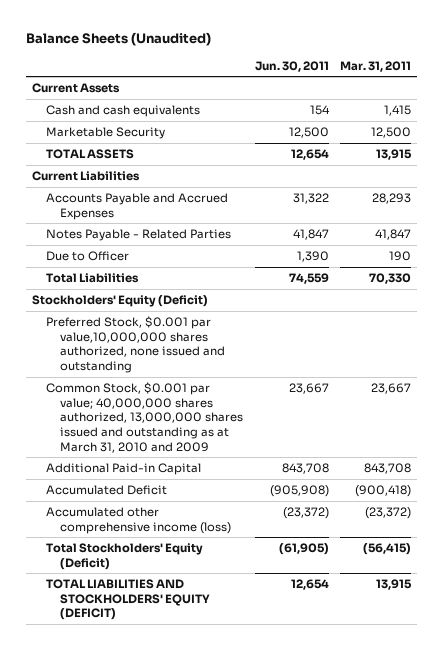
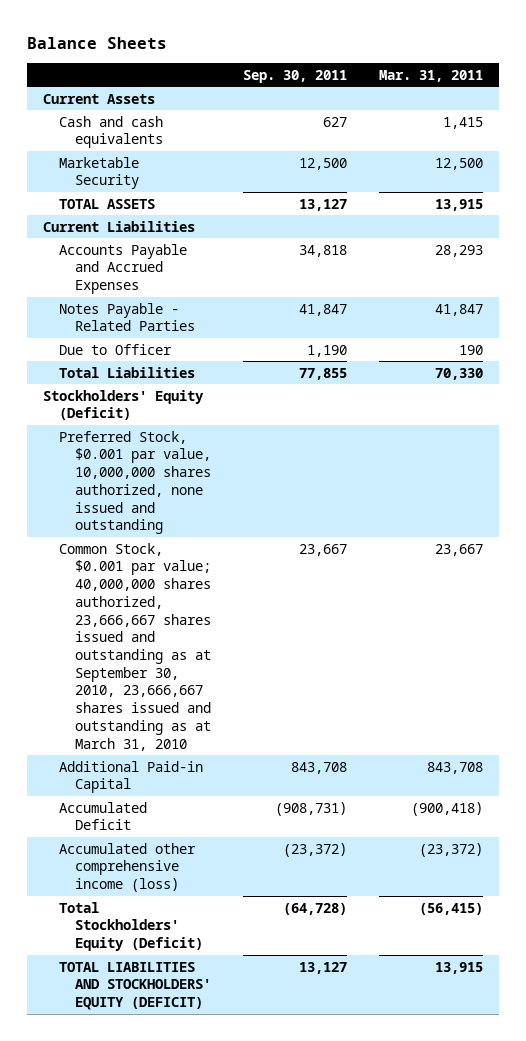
[25,32,211,47] Balance Sheets (Unaudited) -> [27,36,168,49] Balance Sheets
[254,60,329,72] Jun. 30, 2011 -> none
none -> [243,69,348,83] Sep. 30, 2011
[45,316,225,373] Preferred Stock, $0.001 par value,10,000,000 shares authorized, none issued and outstanding -> [59,430,212,535] Preferred Stock, $0.001 par value, 10,000,000 shares authorized, none issued and outstanding
[45,382,243,453] Common Stock, $0.001 par value; 40,000,000 shares authorized, 13,000,000 shares issued and outstanding as at March 31, 2010 and 2009 -> [59,542,212,751] Common Stock, $0.001 par value; 40,000,000 shares authorized, 23,666,667 shares issued and outstanding as at September 30, 2010, 23,666,667 shares issued and outstanding as at March 31, 2010

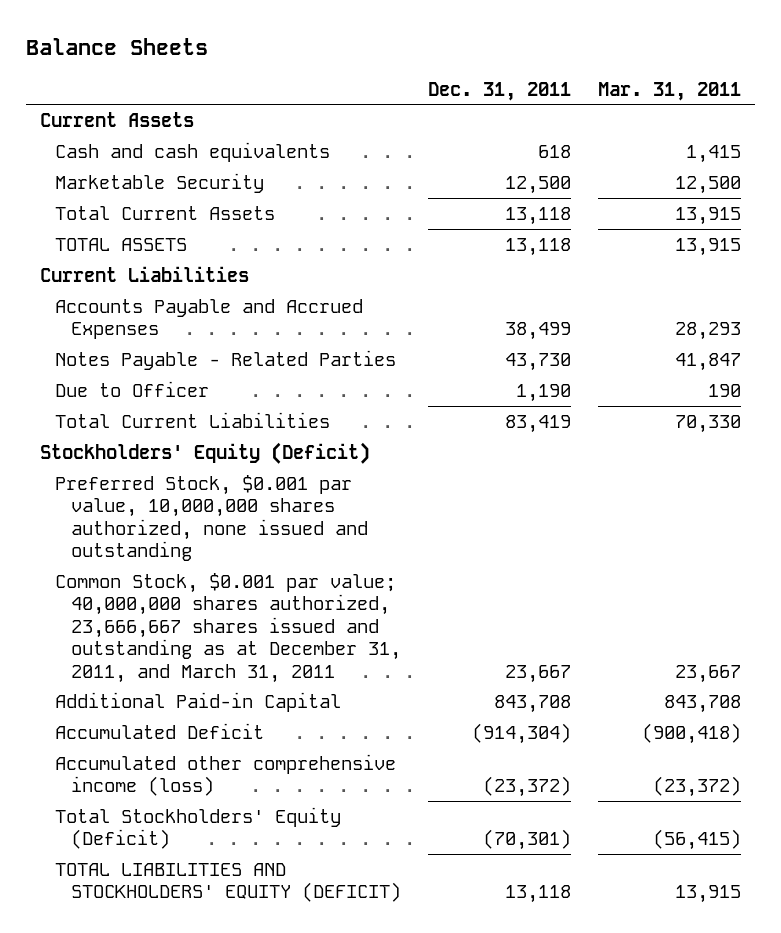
[243,69,348,83] Sep. 30, 2011 -> none
none -> [428,81,572,101] Dec. 31, 2011
none -> [55,205,276,220] Total Current Assets
[59,366,196,378] Total Liabilities -> [55,411,331,428] Total Current Liabilities
[59,542,212,751] Common Stock, $0.001 par value; 40,000,000 shares authorized, 23,666,667 shares issued and outstanding as at September 30, 2010, 23,666,667 shares issued and outstanding as at March 31, 2010 -> [55,572,402,683] Common Stock, $0.001 par value; 40,000,000 shares authorized, 23,666,667 shares issued and outstanding as at December 31, 2011, and March 31, 2011

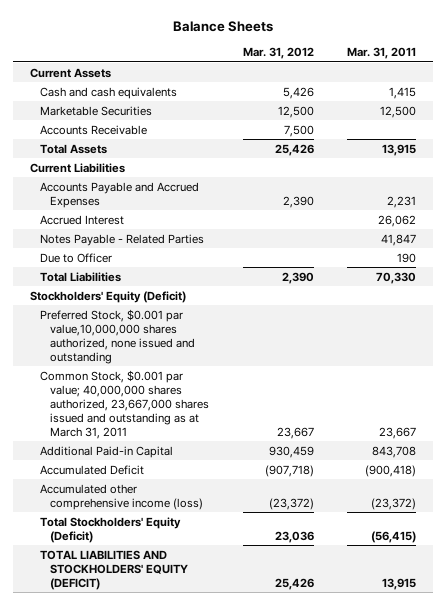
[428,81,572,101] Dec. 31, 2011 -> none
none -> [242,47,314,60] Mar. 31, 2012
[55,237,188,251] TOTAL ASSETS -> none
[55,172,265,193] Marketable Security -> [40,105,153,116] Marketable Securities
none -> [40,124,148,135] Accounts Receivable
[55,205,276,220] Total Current Assets -> [40,143,108,154] Total Assets
[675,322,742,341] 28,293 -> [387,195,417,208] 2,231
none -> [40,214,125,225] Accrued Interest
[55,411,331,428] Total Current Liabilities -> [40,271,122,282] Total Liabilities
[55,474,369,562] Preferred Stock, $0.001 par value, 10,000,000 shares authorized, none issued and outstanding -> [40,308,195,364] Preferred Stock, $0.001 par value,10,000,000 shares authorized, none issued and outstanding
[55,572,402,683] Common Stock, $0.001 par value; 40,000,000 shares authorized, 23,666,667 shares issued and outstanding as at December 31, 2011, and March 31, 2011 -> [40,369,209,439] Common Stock, $0.001 par value; 40,000,000 shares authorized, 23,667,000 shares issued and outstanding as at March 31, 2011

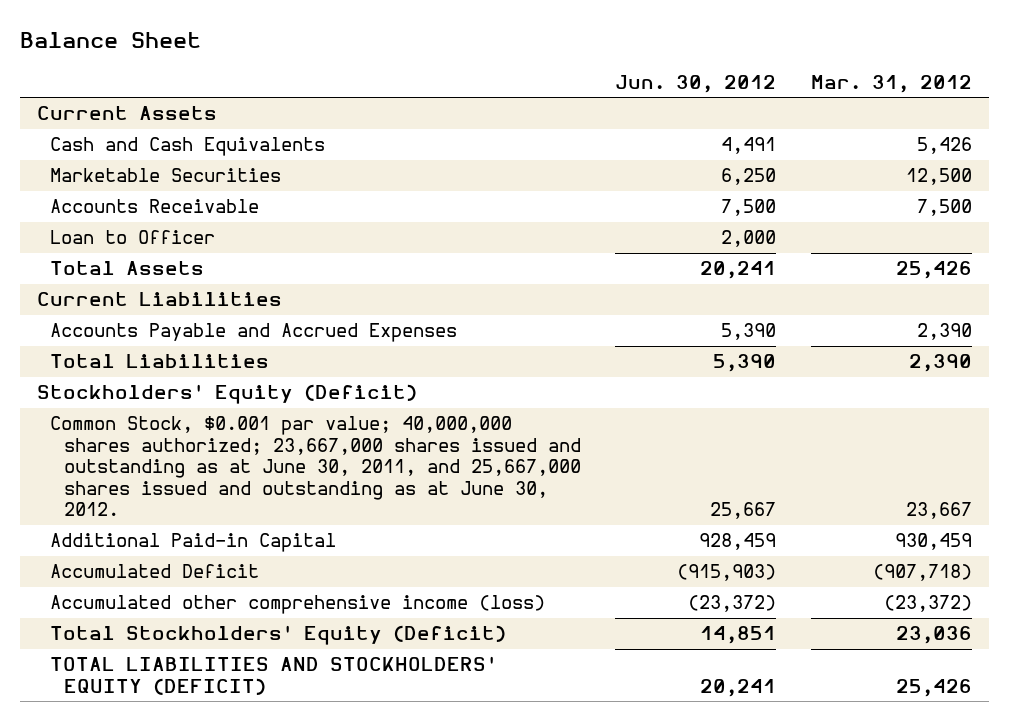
[173,21,274,33] Balance Sheets -> [19,32,201,49] Balance Sheet
[347,47,417,60] Mar. 31, 2011 -> none
none -> [615,74,777,93] Jun. 30, 2012
[40,86,178,99] Cash and cash equivalents -> [50,137,326,157] Cash and Cash Equivalents
none -> [50,230,216,245] Loan to Officer
[40,214,125,225] Accrued Interest -> none
[40,233,205,246] Notes Payable - Related Parties -> none
[40,252,113,263] Due to Officer -> none
[40,308,195,364] Preferred Stock, $0.001 par value,10,000,000 shares authorized, none issued and outstanding -> none
[40,369,209,439] Common Stock, $0.001 par value; 40,000,000 shares authorized, 23,667,000 shares issued and outstanding as at March 31, 2011 -> [50,416,581,517] Common Stock, $0.001 par value; 40,000,000 shares authorized; 23,667,000 shares issued and outstanding as at June 30, 2011, and 25,667,000 shares issued and outstanding as at June 30, 2012.

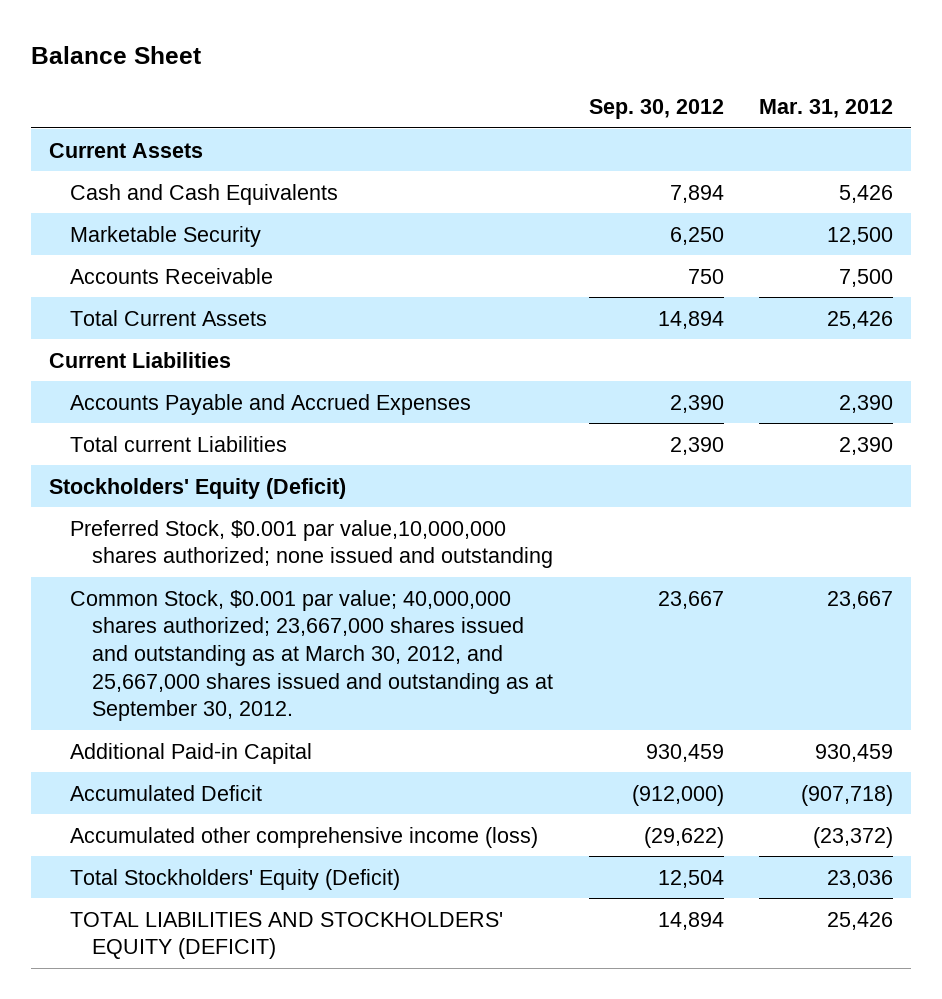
[615,74,777,93] Jun. 30, 2012 -> none
none -> [588,99,724,120] Sep. 30, 2012
[50,168,282,183] Marketable Securities -> [70,225,262,247] Marketable Security
[50,230,216,245] Loan to Officer -> none
[50,261,205,276] Total Assets -> [70,309,268,326] Total Current Assets
[50,354,270,369] Total Liabilities -> [70,435,288,452] Total current Liabilities
none -> [70,519,553,569] Preferred Stock, $0.001 par value,10,000,000 shares authorized; none issued and outstanding
[50,416,581,517] Common Stock, $0.001 par value; 40,000,000 shares authorized; 23,667,000 shares issued and outstanding as at June 30, 2011, and 25,667,000 shares issued and outstanding as at June 30, 2012. -> [70,589,553,722] Common Stock, $0.001 par value; 40,000,000 shares authorized; 23,667,000 shares issued and outstanding as at March 30, 2012, and 25,667,000 shares issued and outstanding as at September 30, 2012.

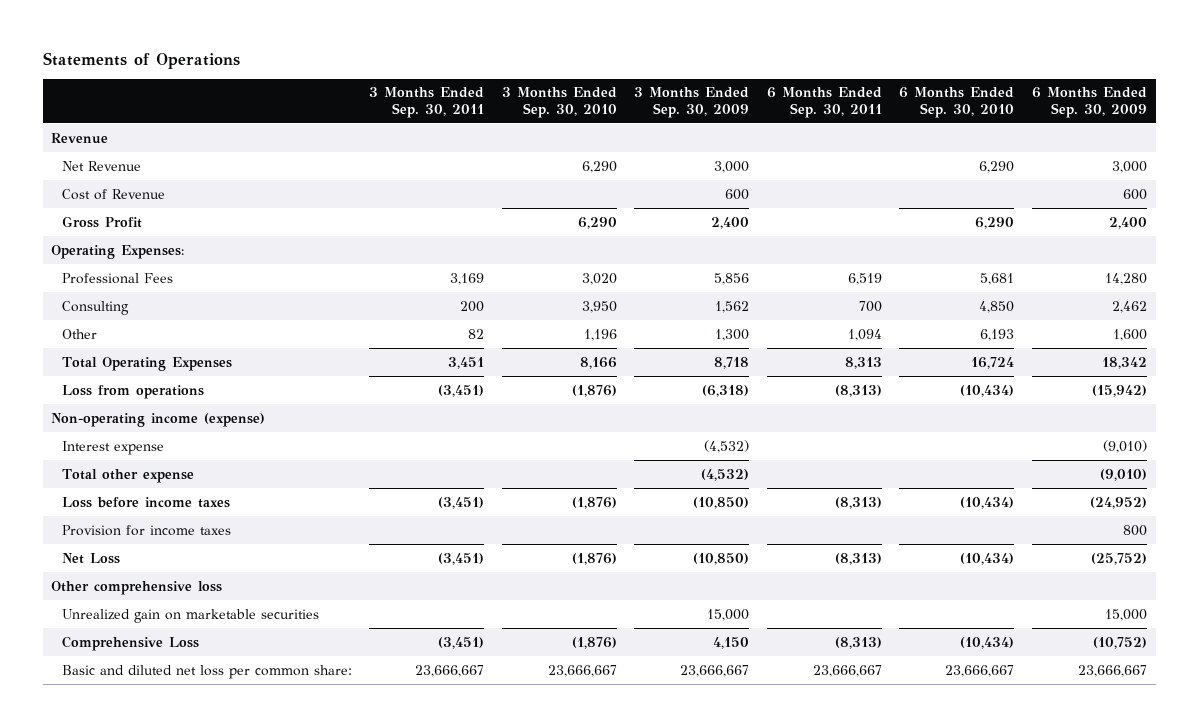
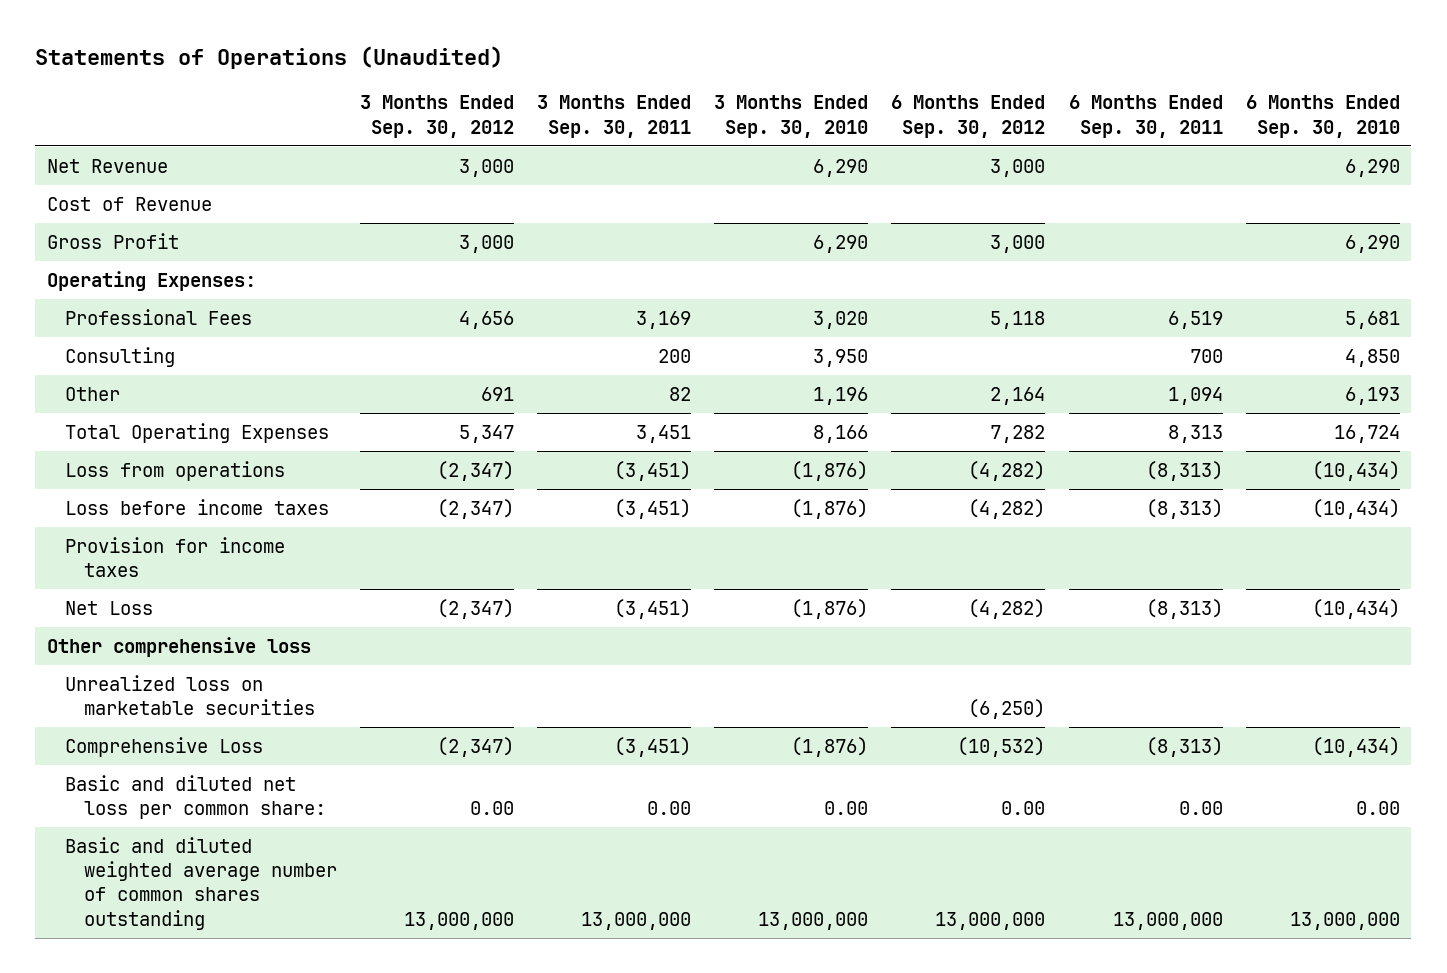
[42,51,240,69] Statements of Operations -> [35,45,504,69] Statements of Operations (Unaudited)
[634,87,750,119] 3 Months Ended Sep. 30, 2009 -> none
[1031,87,1147,119] 6 Months Ended Sep. 30, 2009 -> none
none -> [359,95,514,138] 3 Months Ended Sep. 30, 2012
none -> [891,95,1046,138] 6 Months Ended Sep. 30, 2012
[51,132,109,144] Revenue -> none
[51,412,266,427] Non-operating income (expense) -> none
[61,440,164,455] Interest expense -> none
[61,468,194,483] Total other expense -> none
[61,608,319,623] Unrealized gain on marketable securities -> [65,674,315,716] Unrealized loss on marketable securities
[415,664,485,677] 23,666,667 -> [647,801,692,816] 0.00
[547,664,617,677] 23,666,667 -> [824,801,869,816] 0.00
[812,664,882,677] 23,666,667 -> [1178,801,1223,816] 0.00
[945,664,1015,677] 23,666,667 -> [1355,801,1400,816] 0.00
none -> [65,836,337,930] Basic and diluted weighted average number of common shares outstanding

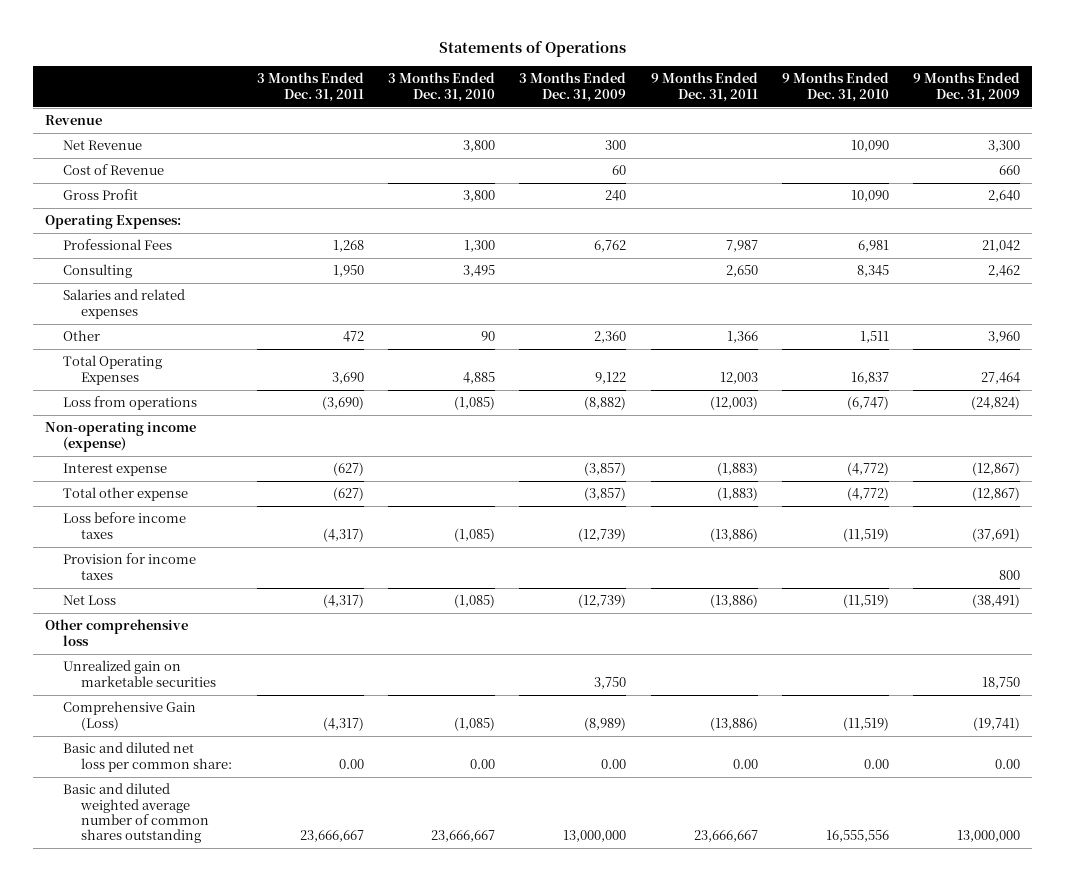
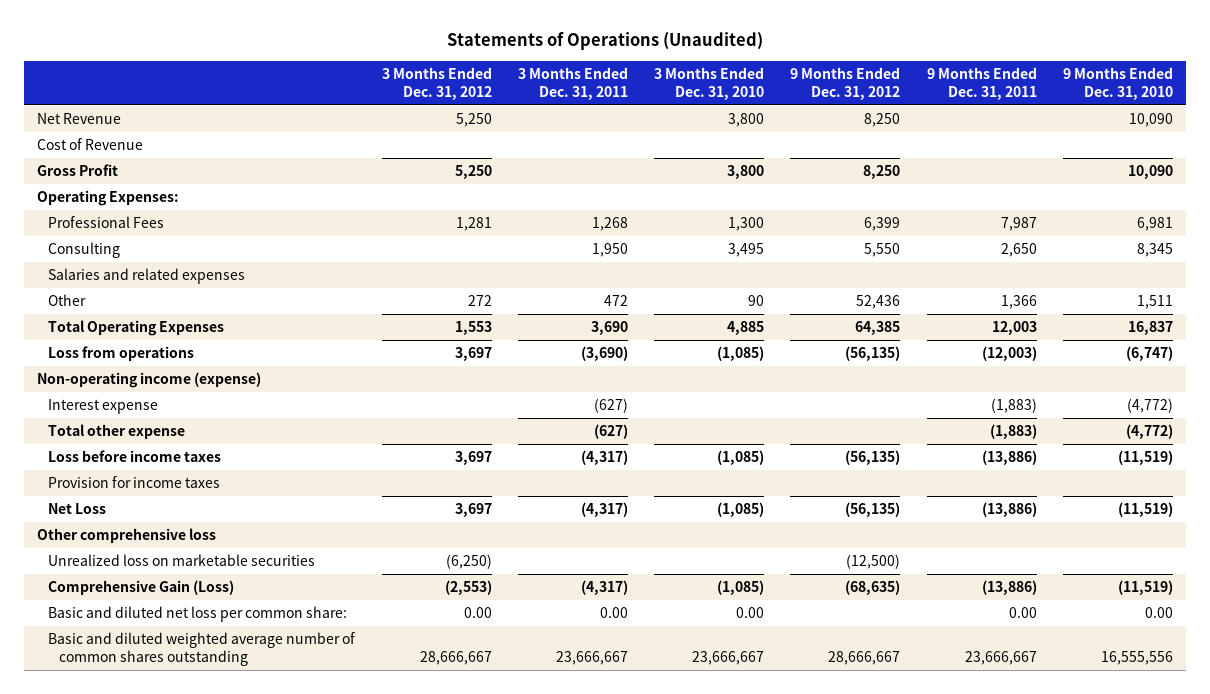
[438,41,626,58] Statements of Operations -> [447,32,764,51] Statements of Operations (Unaudited)
[519,72,627,102] 3 Months Ended Dec. 31, 2009 -> none
[913,72,1021,102] 9 Months Ended Dec. 31, 2009 -> none
none -> [381,66,492,100] 3 Months Ended Dec. 31, 2012
none -> [790,66,901,100] 9 Months Ended Dec. 31, 2012
[45,115,103,126] Revenue -> none
[63,660,217,687] Unrealized gain on marketable securities -> [48,554,316,567] Unrealized loss on marketable securities

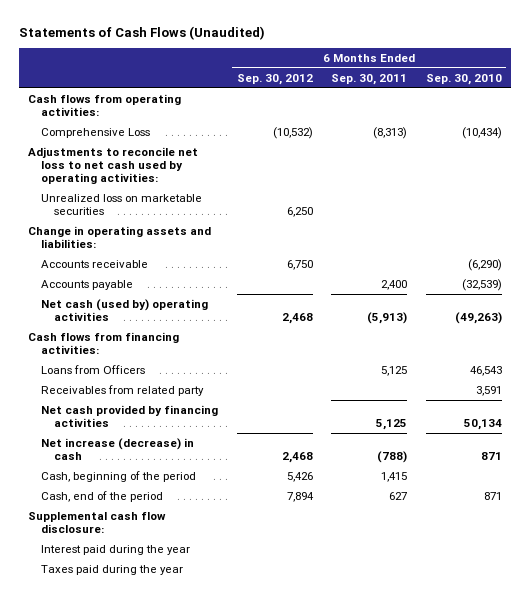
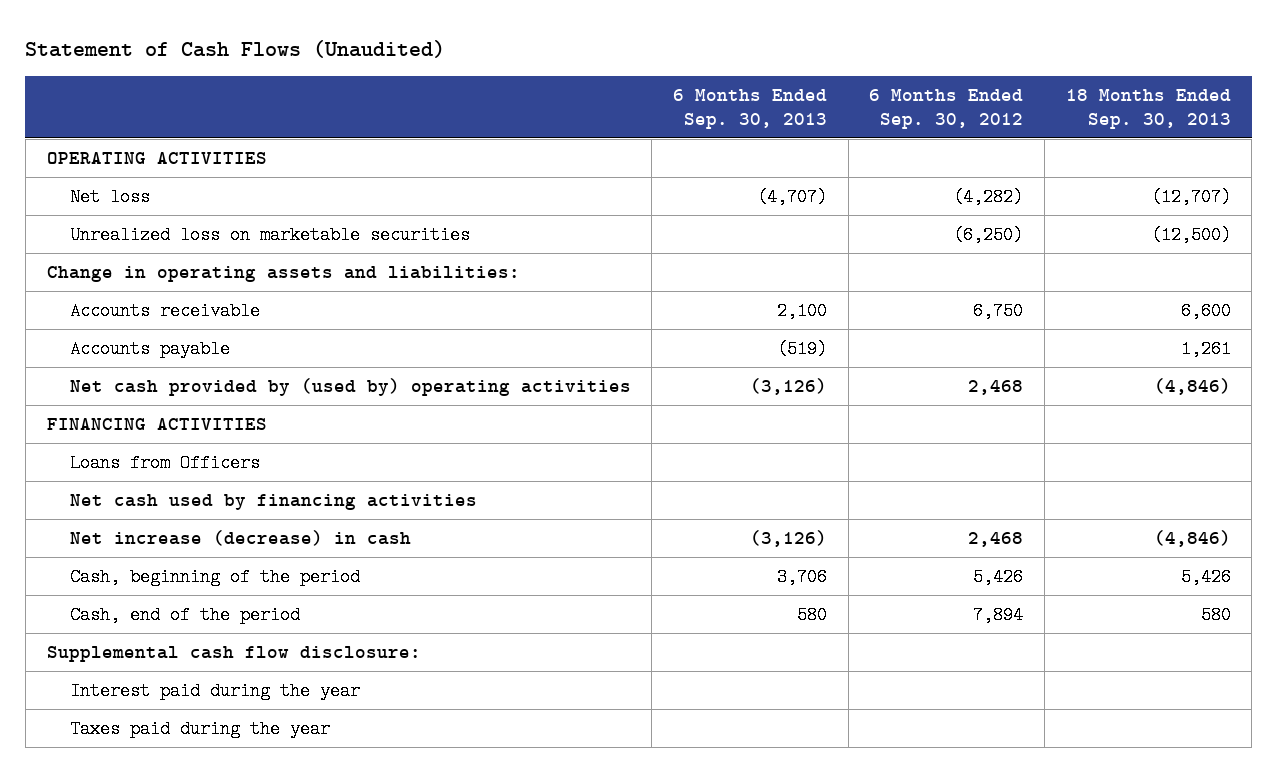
[19,25,266,40] Statements of Cash Flows (Unaudited) -> [25,40,446,59] Statement of Cash Flows (Unaudited)
[331,73,408,85] Sep. 30, 2011 -> none
[425,73,502,85] Sep. 30, 2010 -> none
none -> [672,89,827,129] 6 Months Ended Sep. 30, 2013
none -> [1065,89,1231,129] 18 Months Ended Sep. 30, 2013
[41,127,151,138] Comprehensive Loss -> none
[28,146,199,185] Adjustments to reconcile net loss to net cash used by operating activities: -> none
[28,93,182,117] Cash flows from operating activities: -> [46,152,267,165] OPERATING ACTIVITIES
none -> [69,188,150,207] Net loss
[286,207,313,218] 6,250 -> [953,226,1024,245] (6,250)
[41,298,209,322] Net cash (used by) operating activities -> [69,378,631,397] Net cash provided by (used by) operating activities
[28,331,180,355] Cash flows from financing activities: -> [46,418,267,431] FINANCING ACTIVITIES
[41,384,205,396] Receivables from related party -> none
[41,404,219,428] Net cash provided by financing activities -> [69,494,477,511] Net cash used by financing activities

